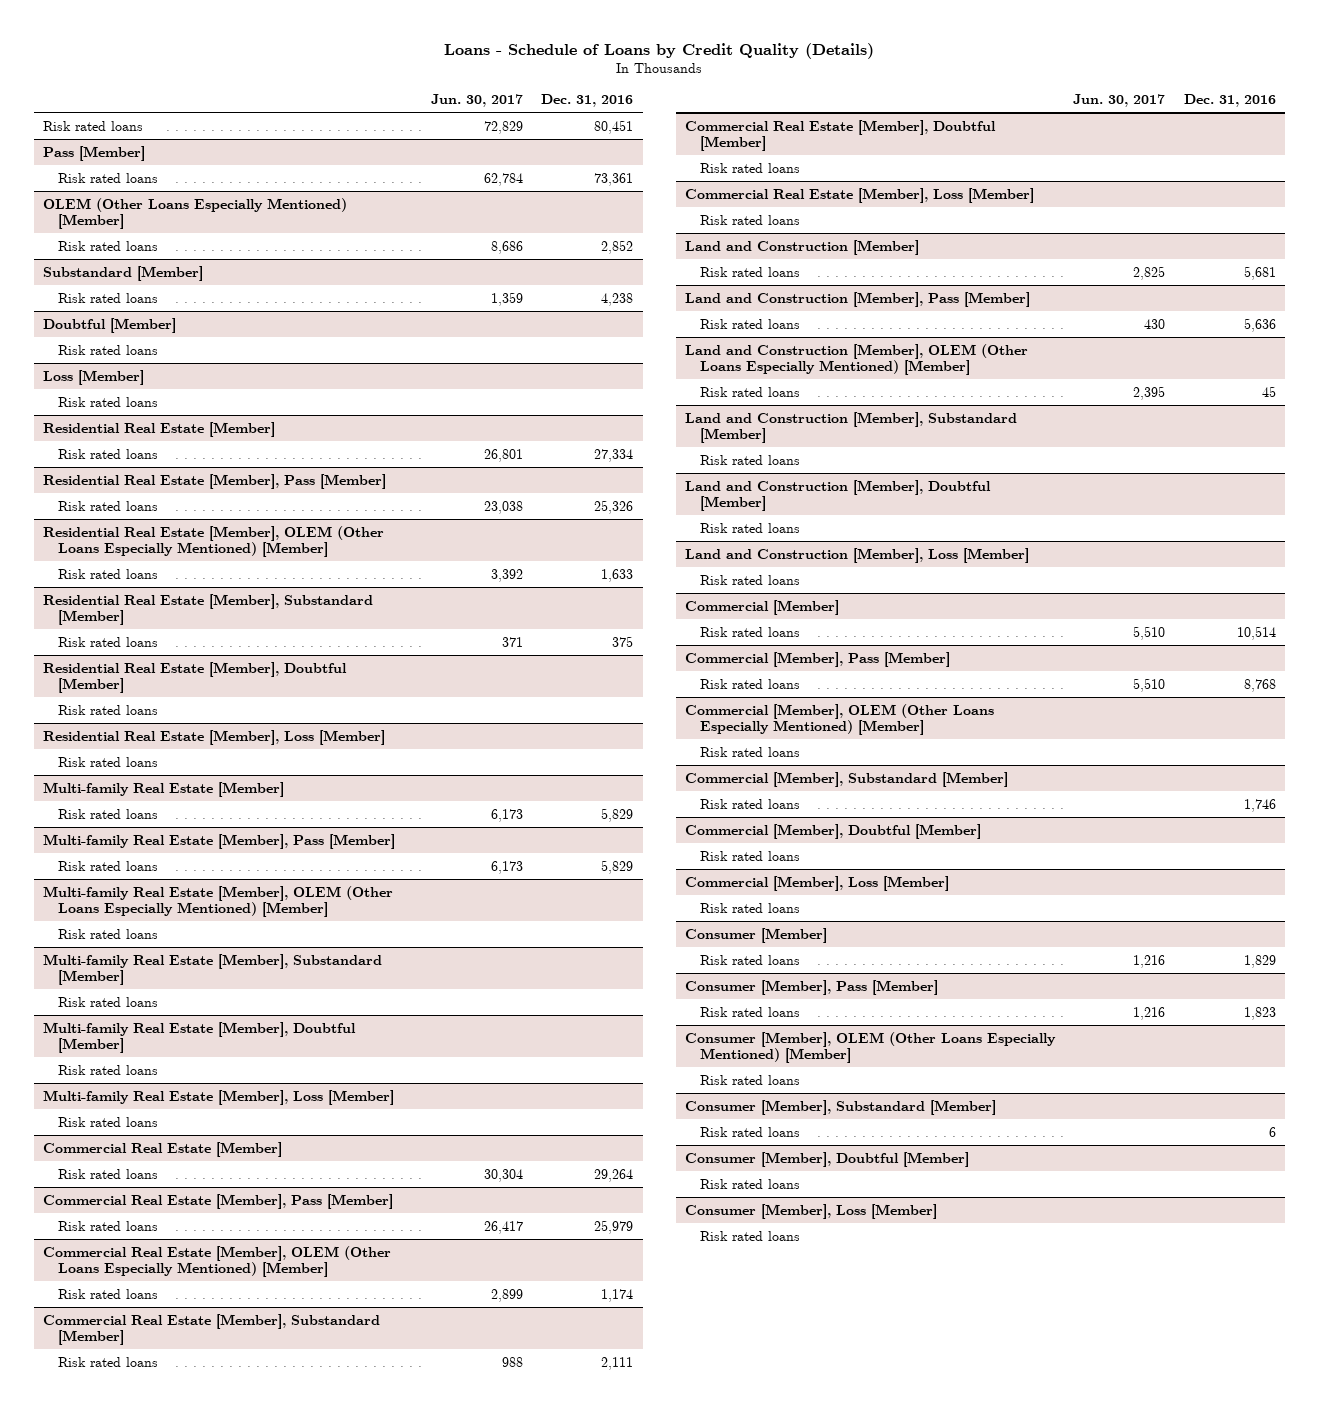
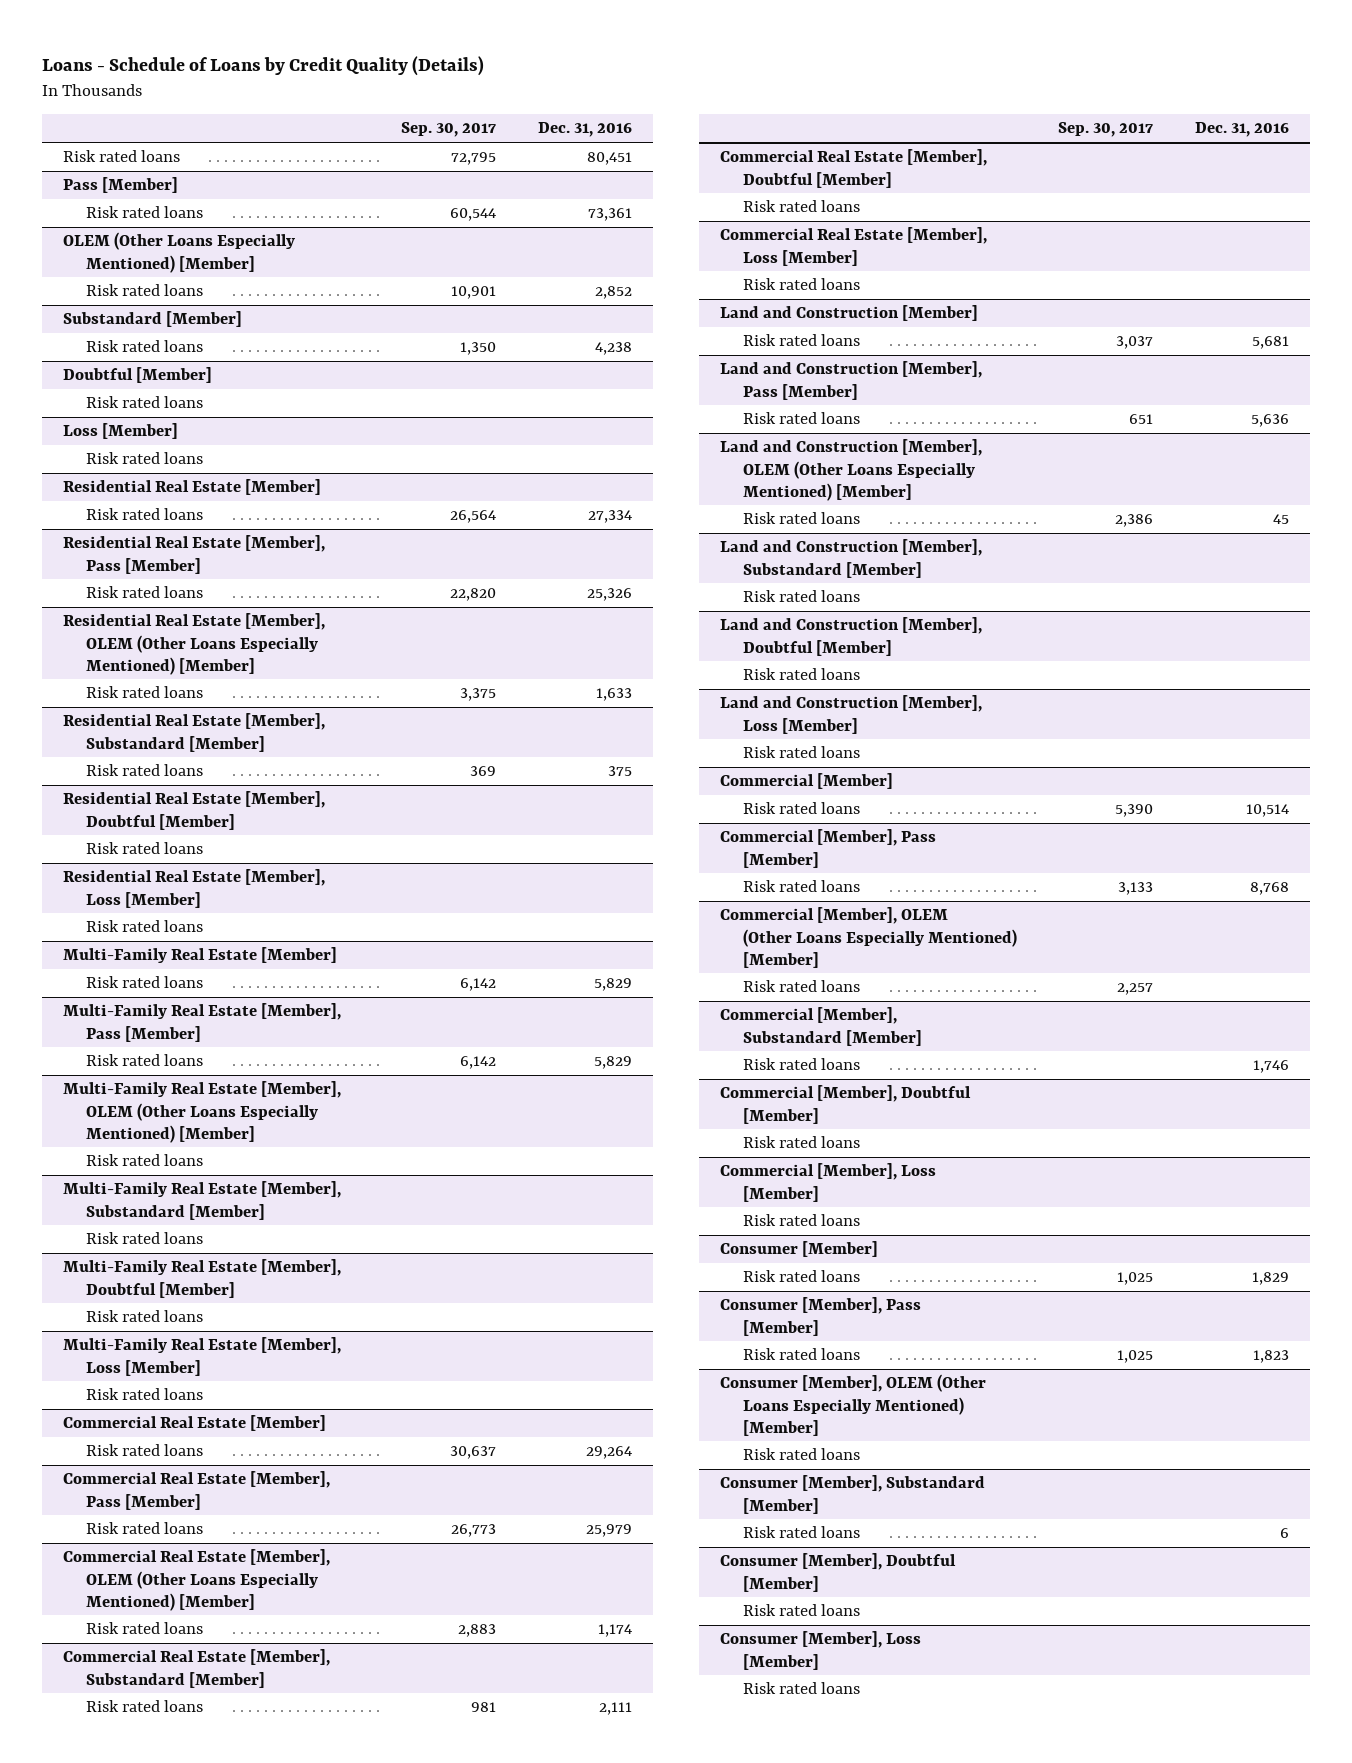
[431,93,524,107] Jun. 30, 2017 -> none
none -> [401,122,497,138] Sep. 30, 2017
[43,781,285,797] Multi-family Real Estate [Member] -> [63,947,338,964] Multi-Family Real Estate [Member]
[43,833,396,849] Multi-family Real Estate [Member], Pass [Member] -> [63,1003,342,1042] Multi-Family Real Estate [Member], Pass [Member]
[43,885,394,917] Multi-family Real Estate [Member], OLEM (Other Loans Especially Mentioned) [Member] -> [63,1081,342,1143] Multi-Family Real Estate [Member], OLEM (Other Loans Especially Mentioned) [Member]
[43,953,383,985] Multi-family Real Estate [Member], Substandard [Member] -> [63,1181,342,1220] Multi-Family Real Estate [Member], Substandard [Member]
[43,1021,357,1053] Multi-family Real Estate [Member], Doubtful [Member] -> [63,1259,342,1298] Multi-Family Real Estate [Member], Doubtful [Member]
[43,1089,395,1105] Multi-family Real Estate [Member], Loss [Member] -> [63,1337,342,1376] Multi-Family Real Estate [Member], Loss [Member]

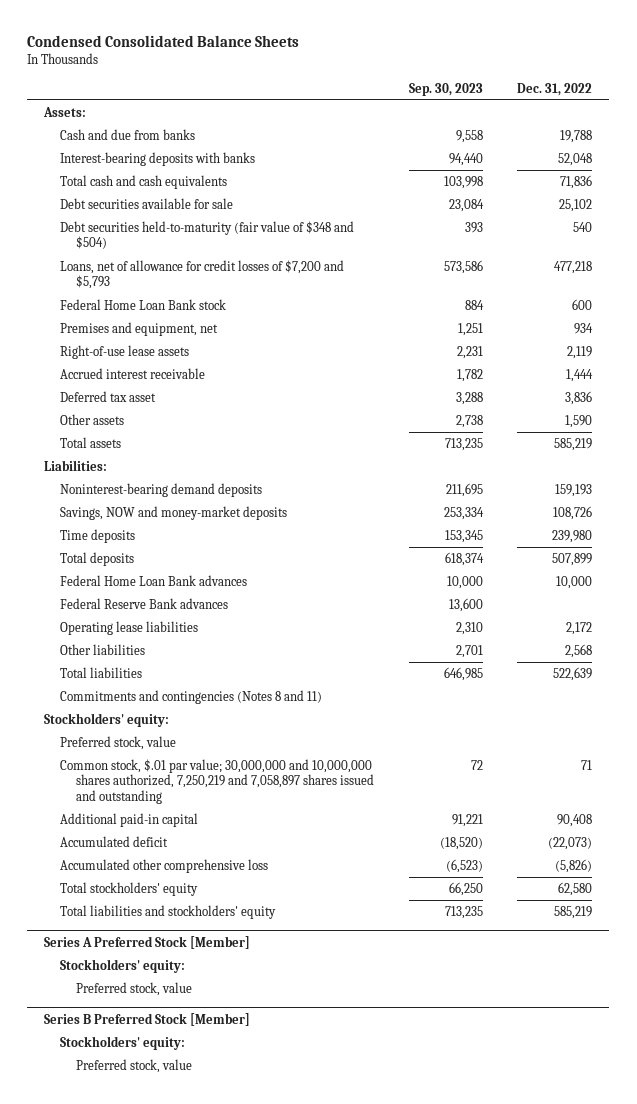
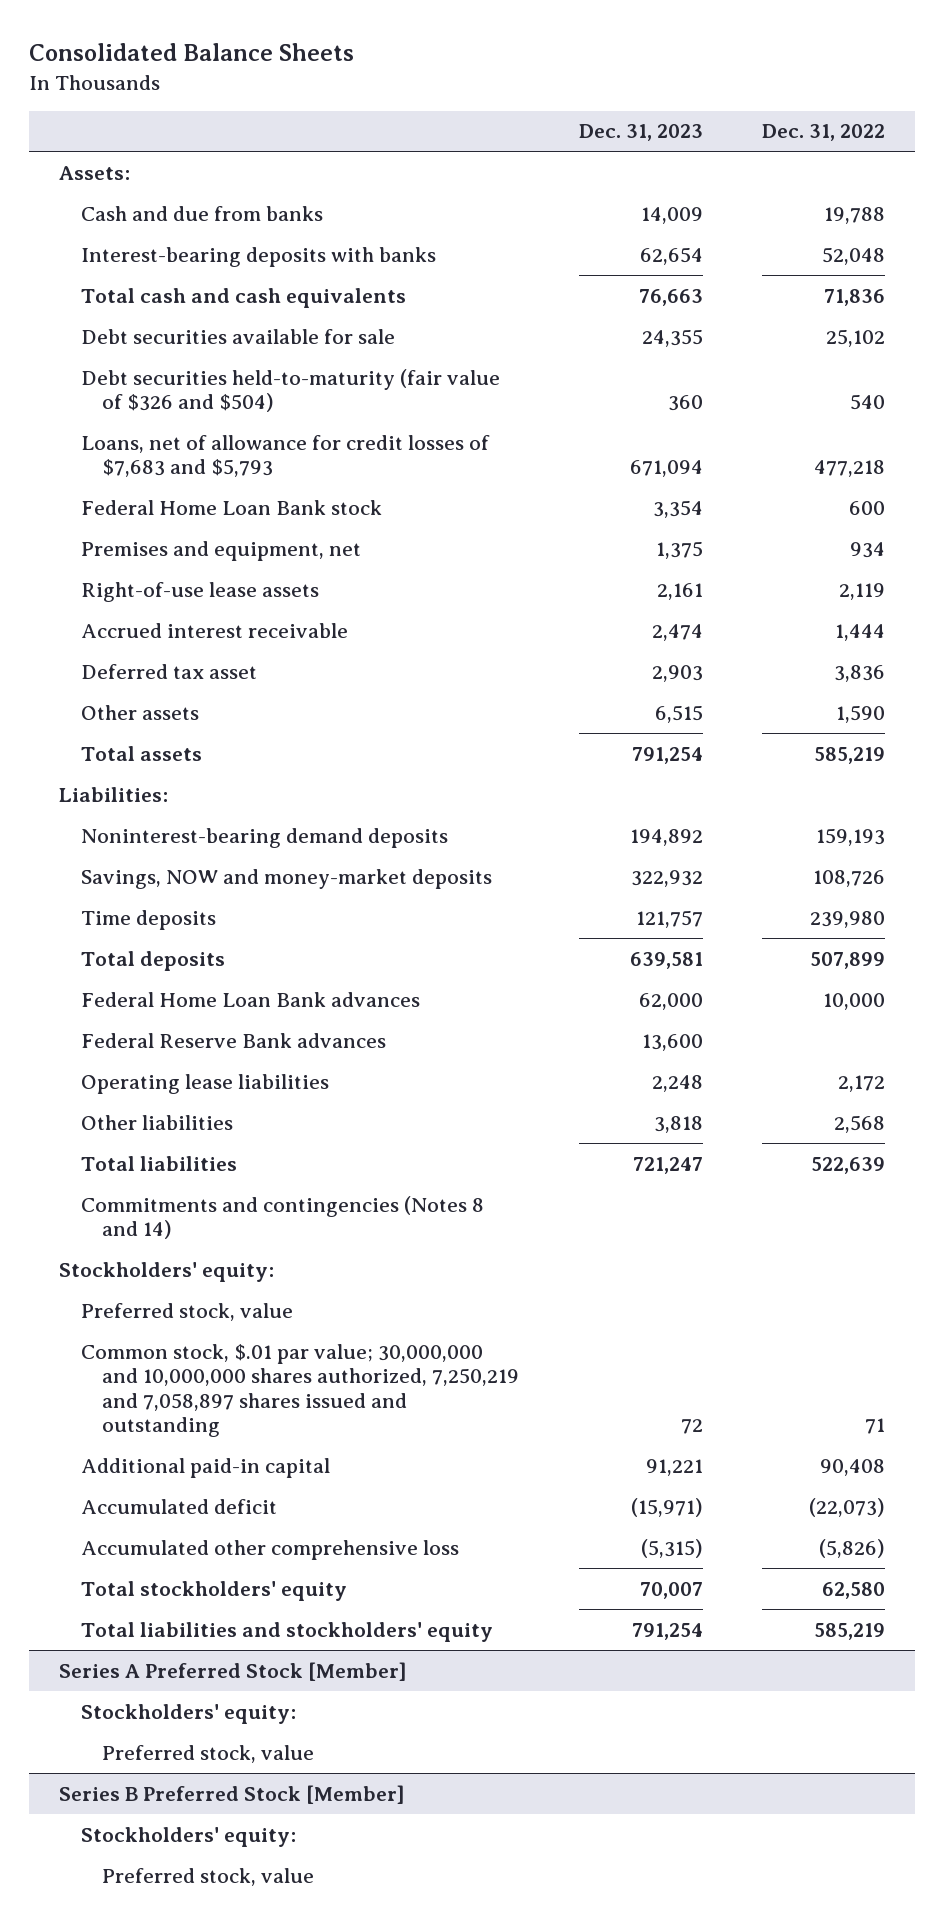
[27,34,300,47] Condensed Consolidated Balance Sheets -> [28,43,354,62] Consolidated Balance Sheets
[408,82,483,96] Sep. 30, 2023 -> none
none -> [578,124,703,142] Dec. 31, 2023
[60,220,355,250] Debt securities held-to-maturity (fair value of $348 and $504) -> [80,368,500,413] Debt securities held-to-maturity (fair value of $326 and $504)
[60,259,345,290] Loans, net of allowance for credit losses of $7,200 and $5,793 -> [80,434,490,478] Loans, net of allowance for credit losses of $7,683 and $5,793
[60,689,323,704] Commitments and contingencies (Notes 8 and 11) -> [80,1195,484,1240] Commitments and contingencies (Notes 8 and 14)

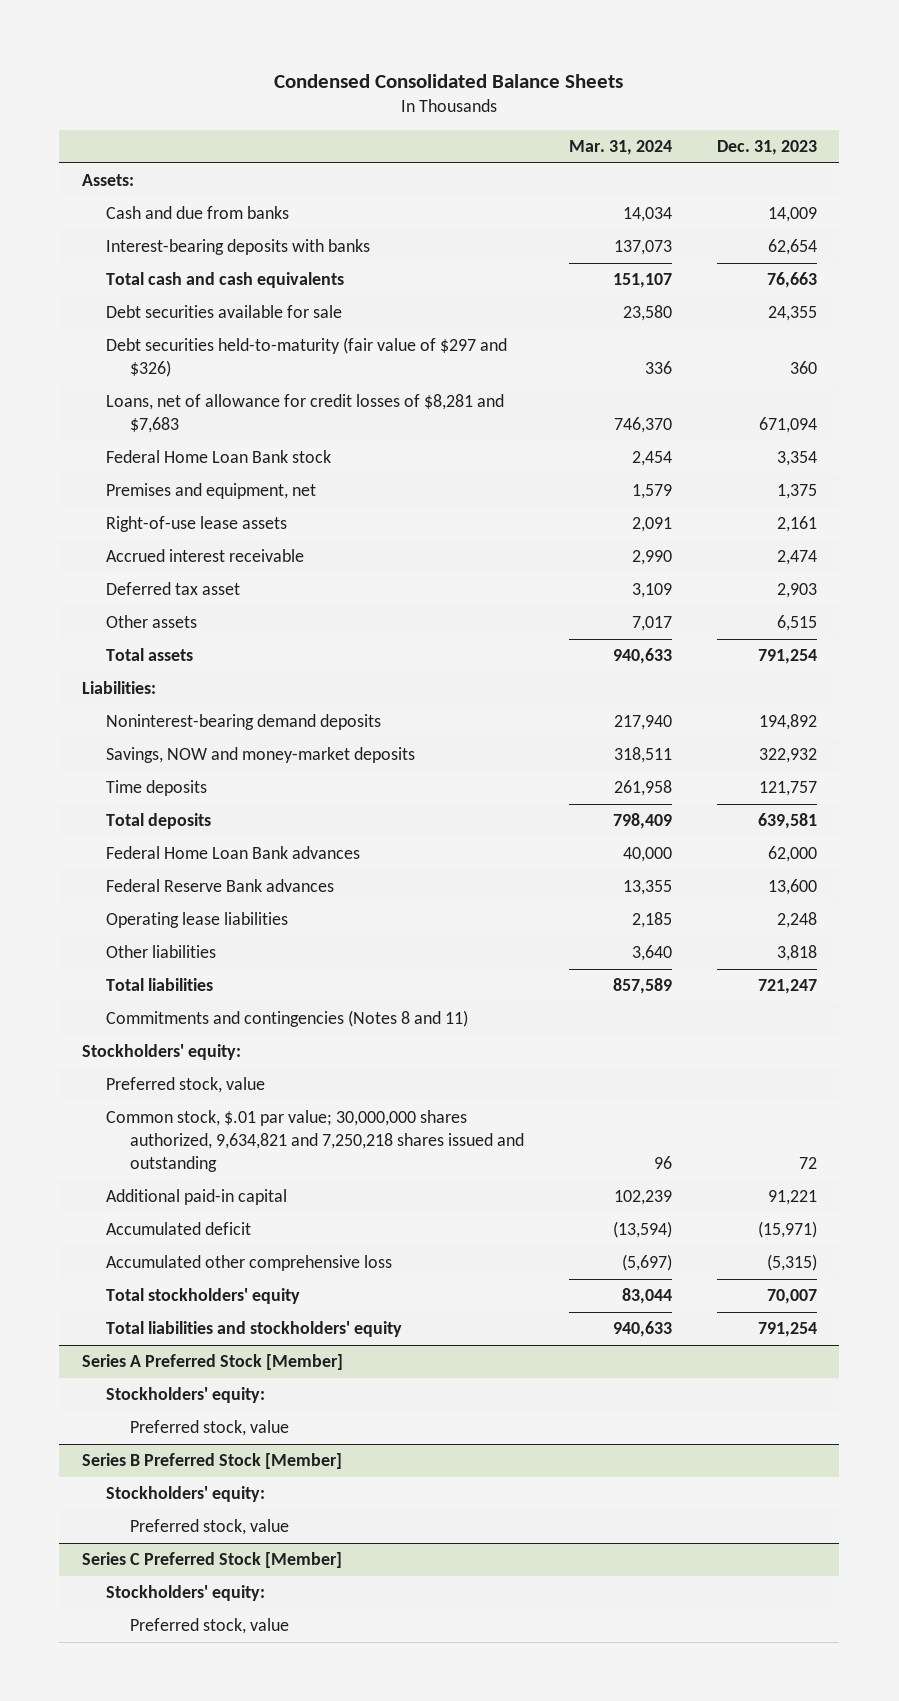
[28,43,354,62] Consolidated Balance Sheets -> [274,73,624,88] Condensed Consolidated Balance Sheets
[761,124,885,142] Dec. 31, 2022 -> none
none -> [569,140,673,156] Mar. 31, 2024
[80,368,500,413] Debt securities held-to-maturity (fair value of $326 and $504) -> [105,337,507,378] Debt securities held-to-maturity (fair value of $297 and $326)
[80,434,490,478] Loans, net of allowance for credit losses of $7,683 and $5,793 -> [105,394,504,434] Loans, net of allowance for credit losses of $8,281 and $7,683
[80,1195,484,1240] Commitments and contingencies (Notes 8 and 14) -> [105,1010,468,1028] Commitments and contingencies (Notes 8 and 11)
[80,1343,520,1438] Common stock, $.01 par value; 30,000,000 and 10,000,000 shares authorized, 7,250,219 and 7,058,897 shares issued and outstanding -> [105,1110,525,1173] Common stock, $.01 par value; 30,000,000 shares authorized, 9,634,821 and 7,250,218 shares issued and outstanding
none -> [81,1552,342,1569] Series C Preferred Stock [Member]
none -> [105,1585,265,1602] Stockholders' equity:
none -> [130,1618,290,1635] Preferred stock, value

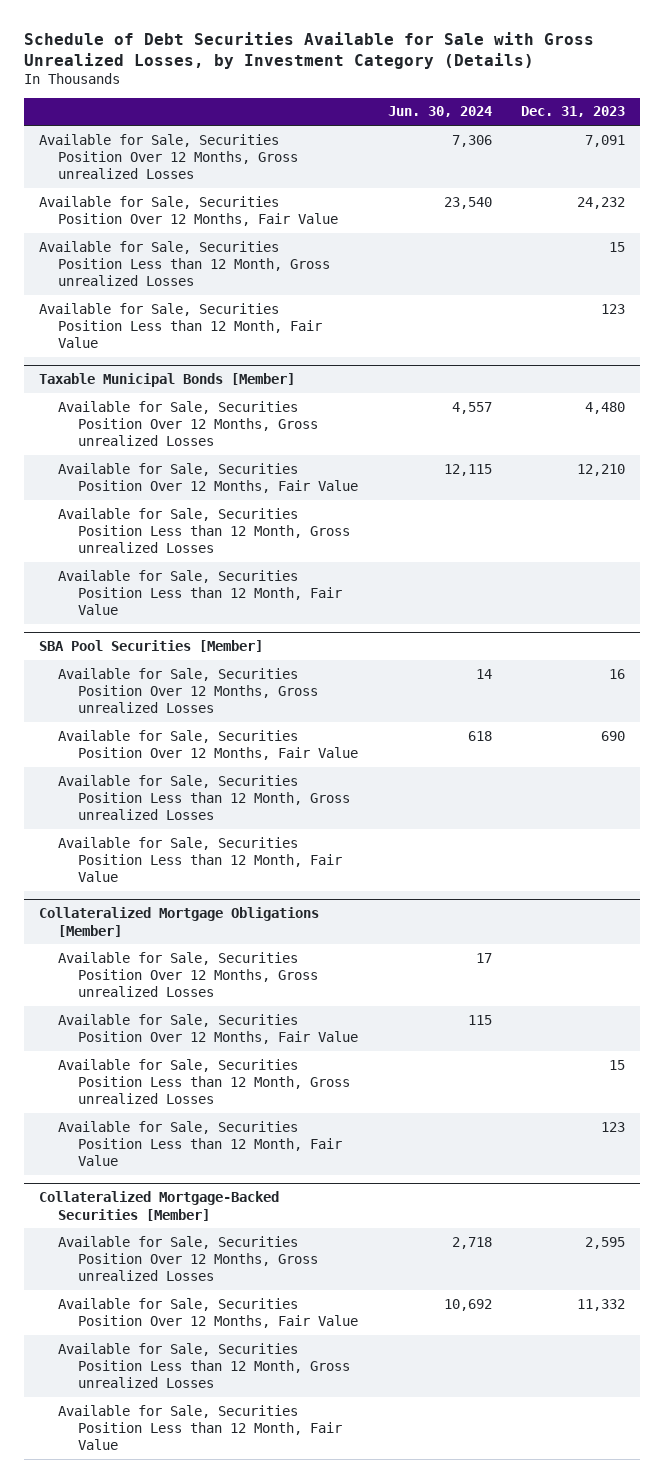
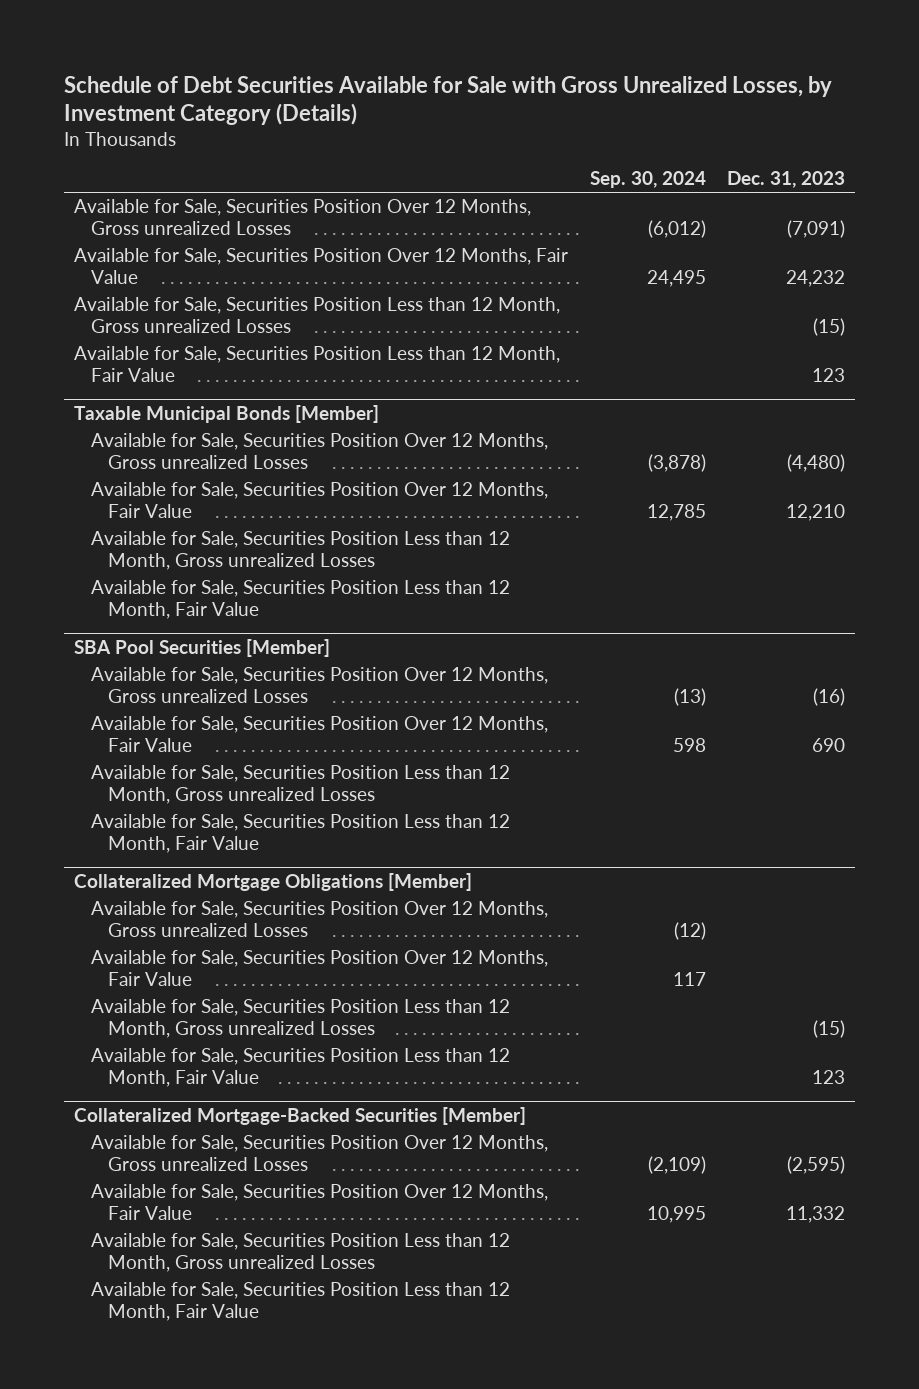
[387,106,492,118] Jun. 30, 2024 -> none
none -> [589,171,706,189] Sep. 30, 2024
[585,134,626,147] 7,091 -> [786,219,845,238] (7,091)
[609,241,626,252] 15 -> [812,317,845,336] (15)
[585,401,626,414] 4,480 -> [786,453,845,472] (4,480)
[609,668,626,679] 16 -> [812,687,845,706] (16)
[609,1059,626,1070] 15 -> [812,1019,845,1038] (15)
[585,1236,626,1249] 2,595 -> [786,1155,845,1174] (2,595)

